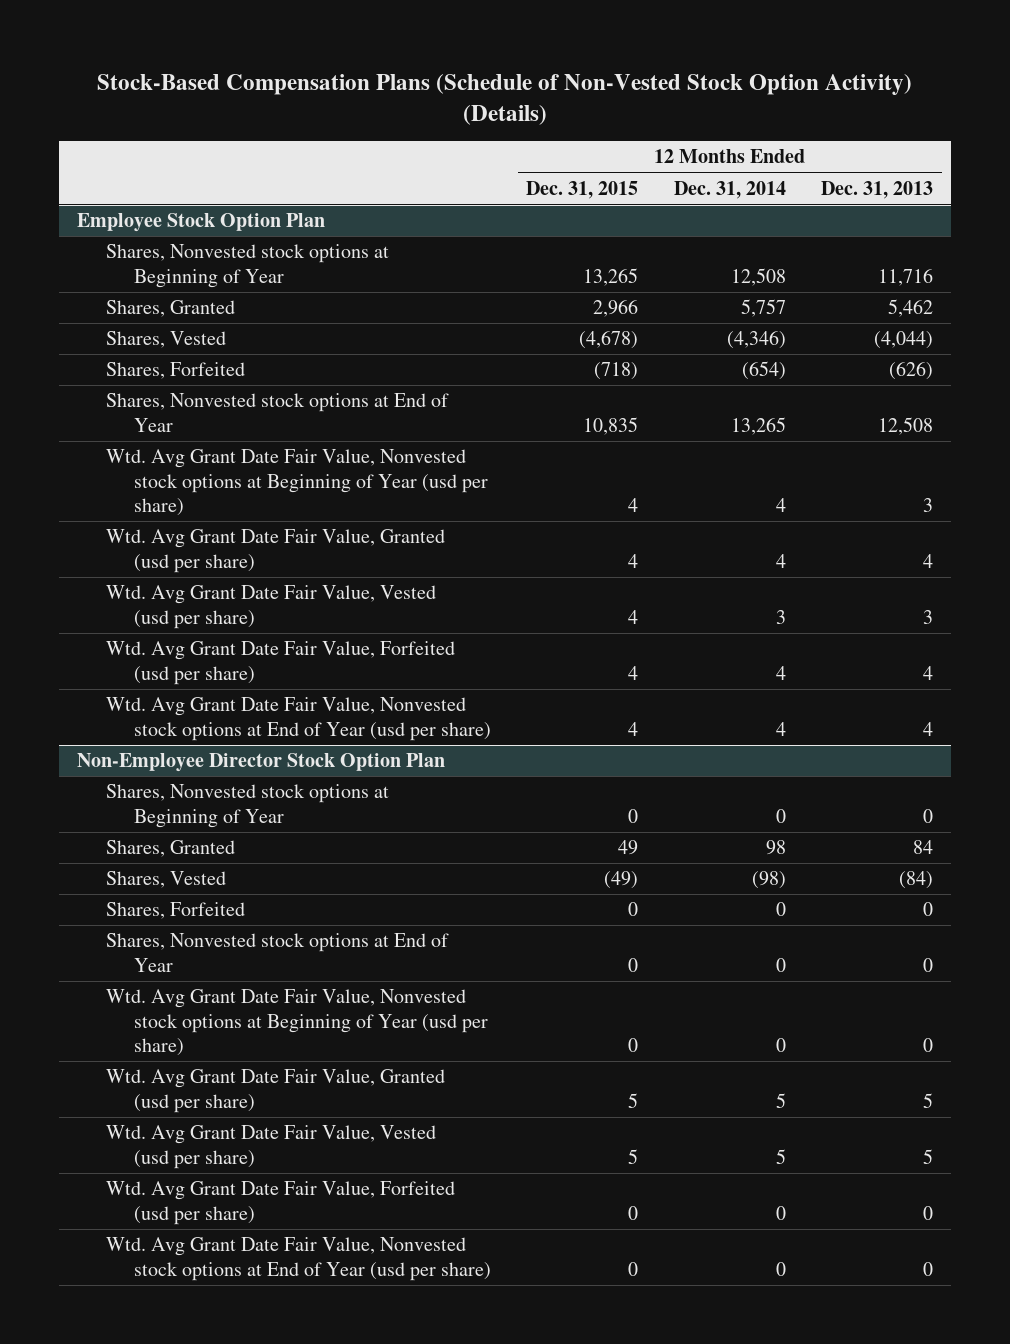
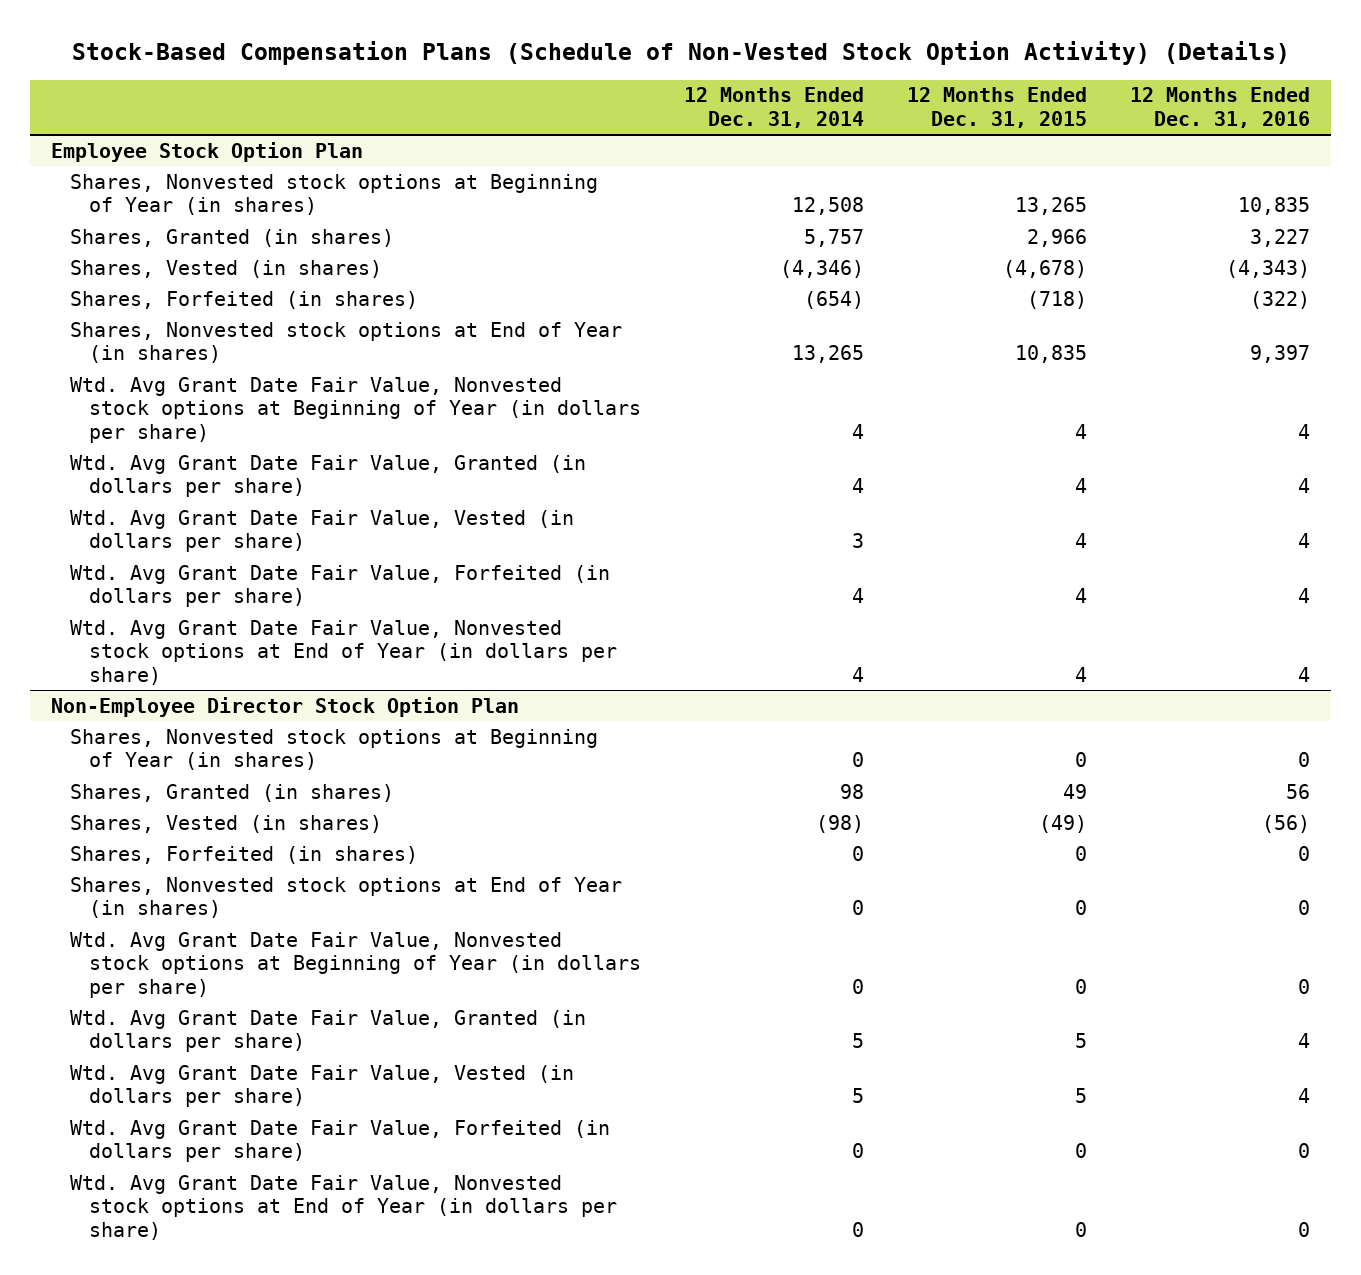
[821,180,934,199] Dec. 31, 2013 -> none
none -> [1129,87,1310,128] 12 Months Ended Dec. 31, 2016
[105,244,389,288] Shares, Nonvested stock options at Beginning of Year -> [70,173,599,216] Shares, Nonvested stock options at Beginning of Year (in shares)
[105,300,235,318] Shares, Granted -> [70,228,395,247] Shares, Granted (in shares)
[105,331,226,349] Shares, Vested -> [70,259,383,278] Shares, Vested (in shares)
[105,362,245,380] Shares, Forfeited -> [70,290,419,309] Shares, Forfeited (in shares)
[105,393,449,432] Shares, Nonvested stock options at End of Year -> [70,321,623,364] Shares, Nonvested stock options at End of Year (in shares)
[105,449,489,516] Wtd. Avg Grant Date Fair Value, Nonvested stock options at Beginning of Year (usd per share) -> [70,376,641,443] Wtd. Avg Grant Date Fair Value, Nonvested stock options at Beginning of Year (in dollars per share)
[105,529,445,573] Wtd. Avg Grant Date Fair Value, Granted (usd per share) -> [70,454,587,498] Wtd. Avg Grant Date Fair Value, Granted (in dollars per share)
[105,585,436,629] Wtd. Avg Grant Date Fair Value, Vested (usd per share) -> [70,509,575,553] Wtd. Avg Grant Date Fair Value, Vested (in dollars per share)
[105,641,455,685] Wtd. Avg Grant Date Fair Value, Forfeited (usd per share) -> [70,564,611,608] Wtd. Avg Grant Date Fair Value, Forfeited (in dollars per share)
[105,697,492,741] Wtd. Avg Grant Date Fair Value, Nonvested stock options at End of Year (usd per share) -> [70,619,617,685] Wtd. Avg Grant Date Fair Value, Nonvested stock options at End of Year (in dollars per share)
[105,784,389,828] Shares, Nonvested stock options at Beginning of Year -> [70,728,599,771] Shares, Nonvested stock options at Beginning of Year (in shares)
[105,840,235,858] Shares, Granted -> [70,783,395,802] Shares, Granted (in shares)
[105,871,226,889] Shares, Vested -> [70,814,383,833] Shares, Vested (in shares)
[105,902,245,920] Shares, Forfeited -> [70,845,419,864] Shares, Forfeited (in shares)
[105,933,449,972] Shares, Nonvested stock options at End of Year -> [70,876,623,919] Shares, Nonvested stock options at End of Year (in shares)
[105,989,489,1056] Wtd. Avg Grant Date Fair Value, Nonvested stock options at Beginning of Year (usd per share) -> [70,931,641,998] Wtd. Avg Grant Date Fair Value, Nonvested stock options at Beginning of Year (in dollars per share)
[105,1069,445,1113] Wtd. Avg Grant Date Fair Value, Granted (usd per share) -> [70,1009,587,1053] Wtd. Avg Grant Date Fair Value, Granted (in dollars per share)
[105,1125,436,1169] Wtd. Avg Grant Date Fair Value, Vested (usd per share) -> [70,1064,575,1108] Wtd. Avg Grant Date Fair Value, Vested (in dollars per share)
[105,1181,455,1225] Wtd. Avg Grant Date Fair Value, Forfeited (usd per share) -> [70,1119,611,1163] Wtd. Avg Grant Date Fair Value, Forfeited (in dollars per share)
[105,1237,492,1281] Wtd. Avg Grant Date Fair Value, Nonvested stock options at End of Year (usd per share) -> [70,1174,617,1240] Wtd. Avg Grant Date Fair Value, Nonvested stock options at End of Year (in dollars per share)

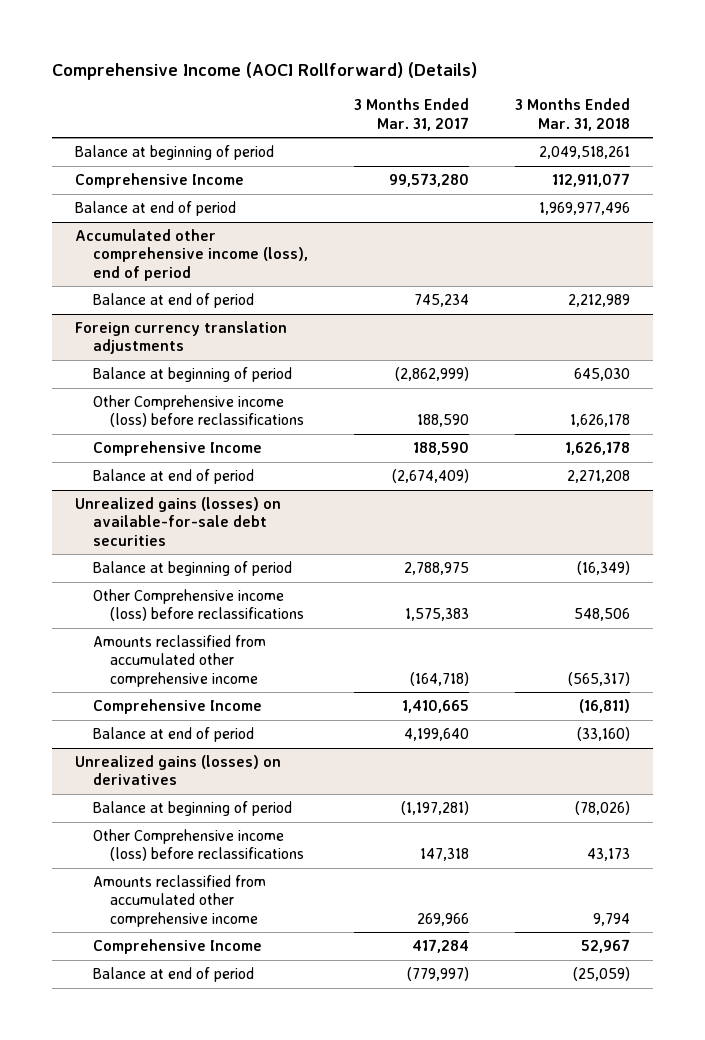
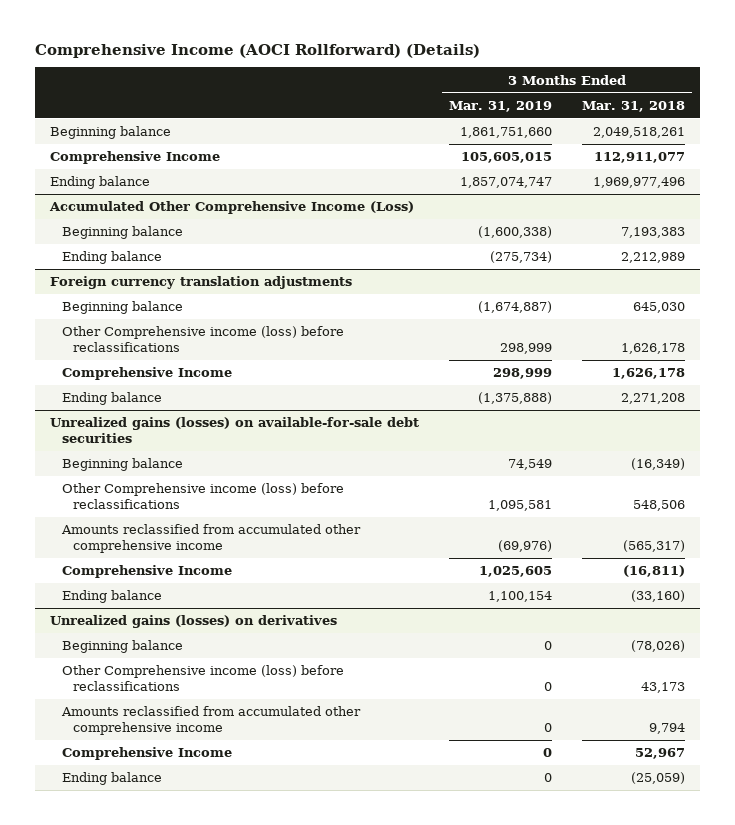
[353,98,469,131] 3 Months Ended Mar. 31, 2017 -> none
none -> [448,100,552,112] Mar. 31, 2019
[75,145,275,161] Balance at beginning of period -> [50,126,172,140] Beginning balance
[75,201,237,217] Balance at end of period -> [50,176,151,190] Ending balance
[75,229,308,281] Accumulated other comprehensive income (loss), end of period -> [49,201,415,215] Accumulated Other Comprehensive Income (Loss)
none -> [61,226,183,240] Beginning balance
[92,293,254,309] Balance at end of period -> [61,251,162,265] Ending balance
[92,367,292,383] Balance at beginning of period -> [61,301,183,315] Beginning balance
[92,469,254,485] Balance at end of period -> [61,392,162,406] Ending balance
[92,561,292,577] Balance at beginning of period -> [61,458,183,472] Beginning balance
[92,727,254,743] Balance at end of period -> [61,590,162,604] Ending balance
[92,801,292,817] Balance at beginning of period -> [61,640,183,654] Beginning balance
[92,967,254,983] Balance at end of period -> [61,772,162,786] Ending balance

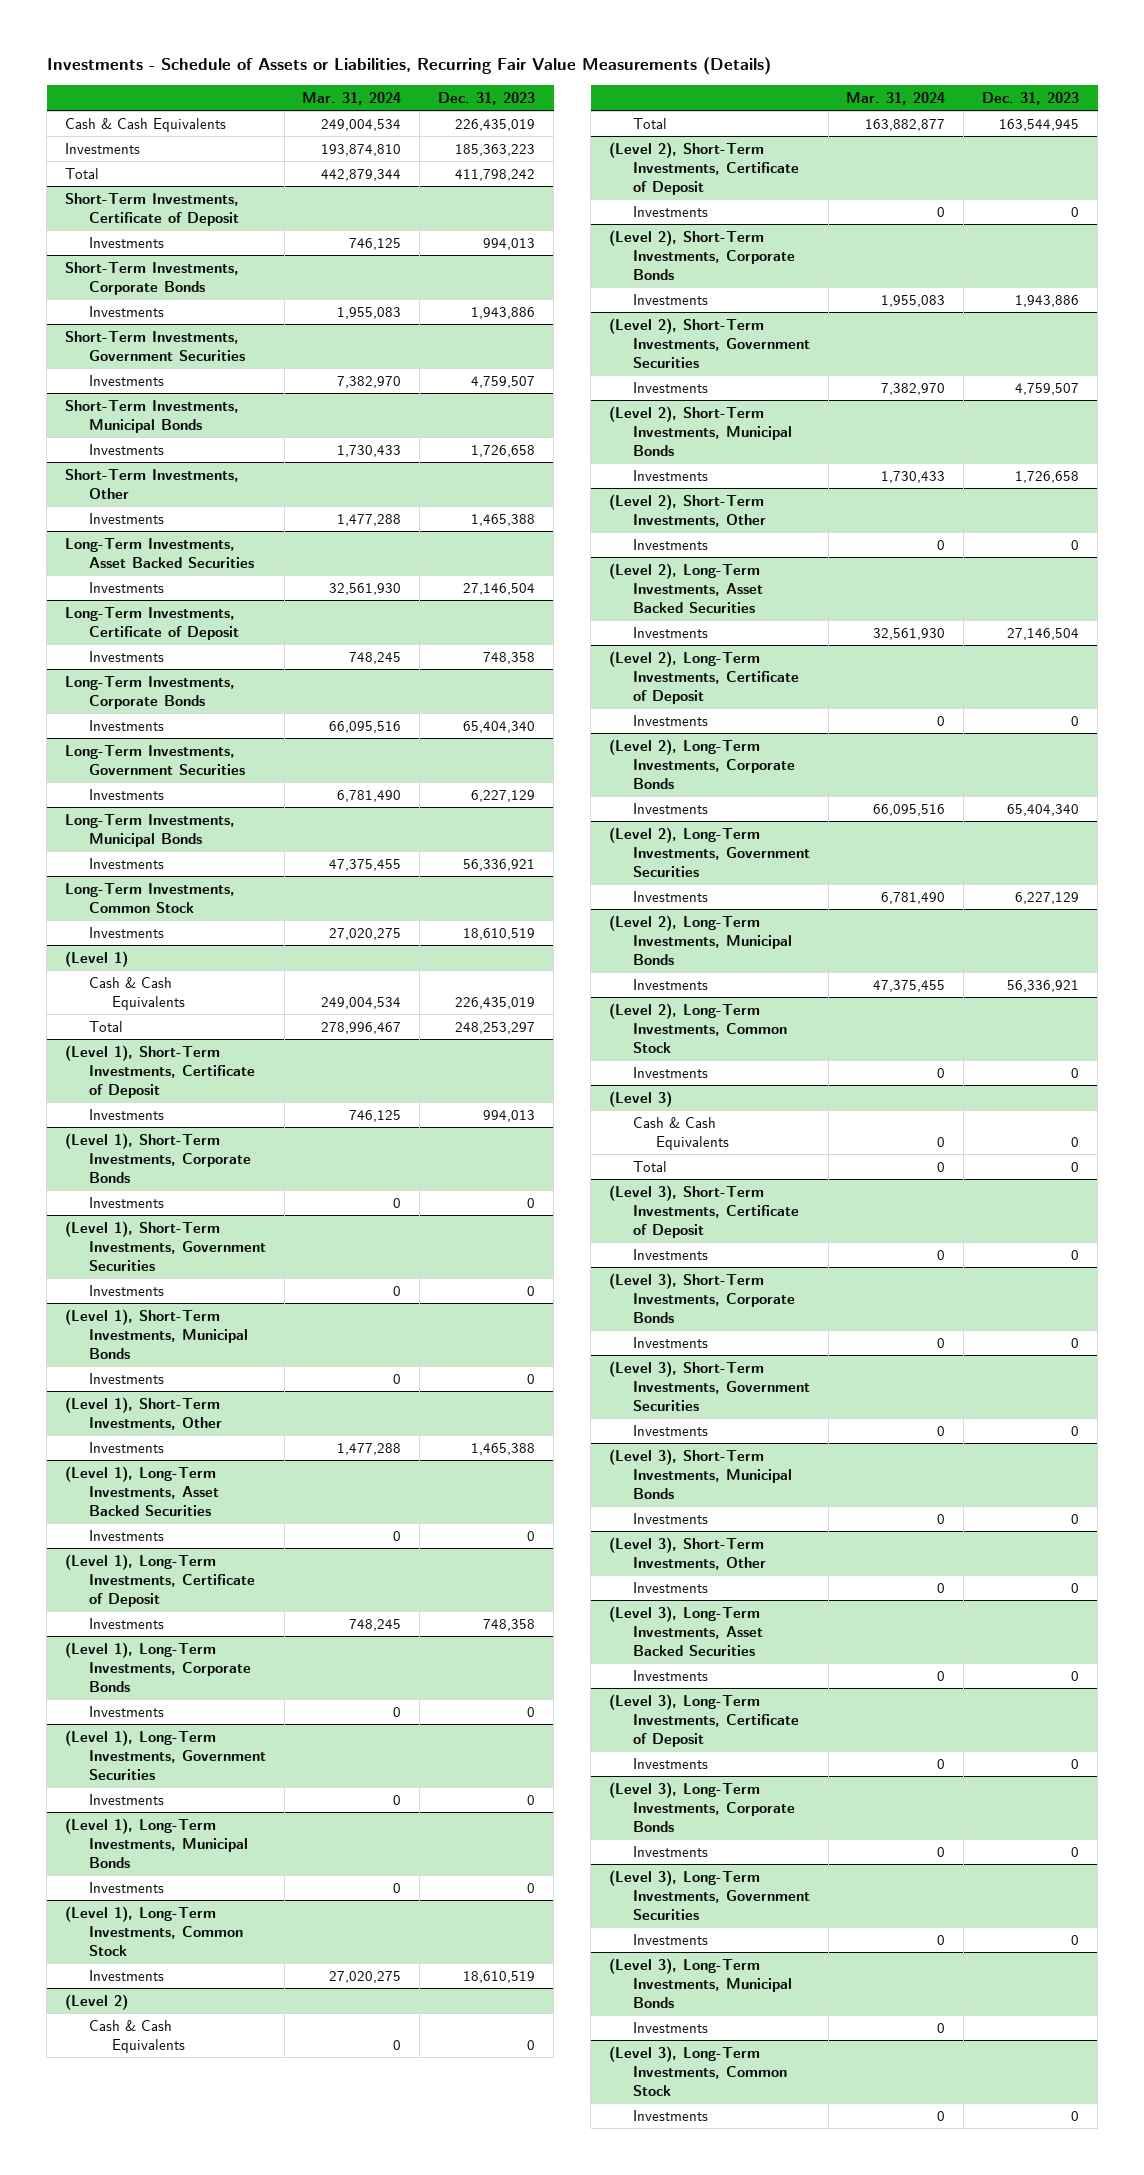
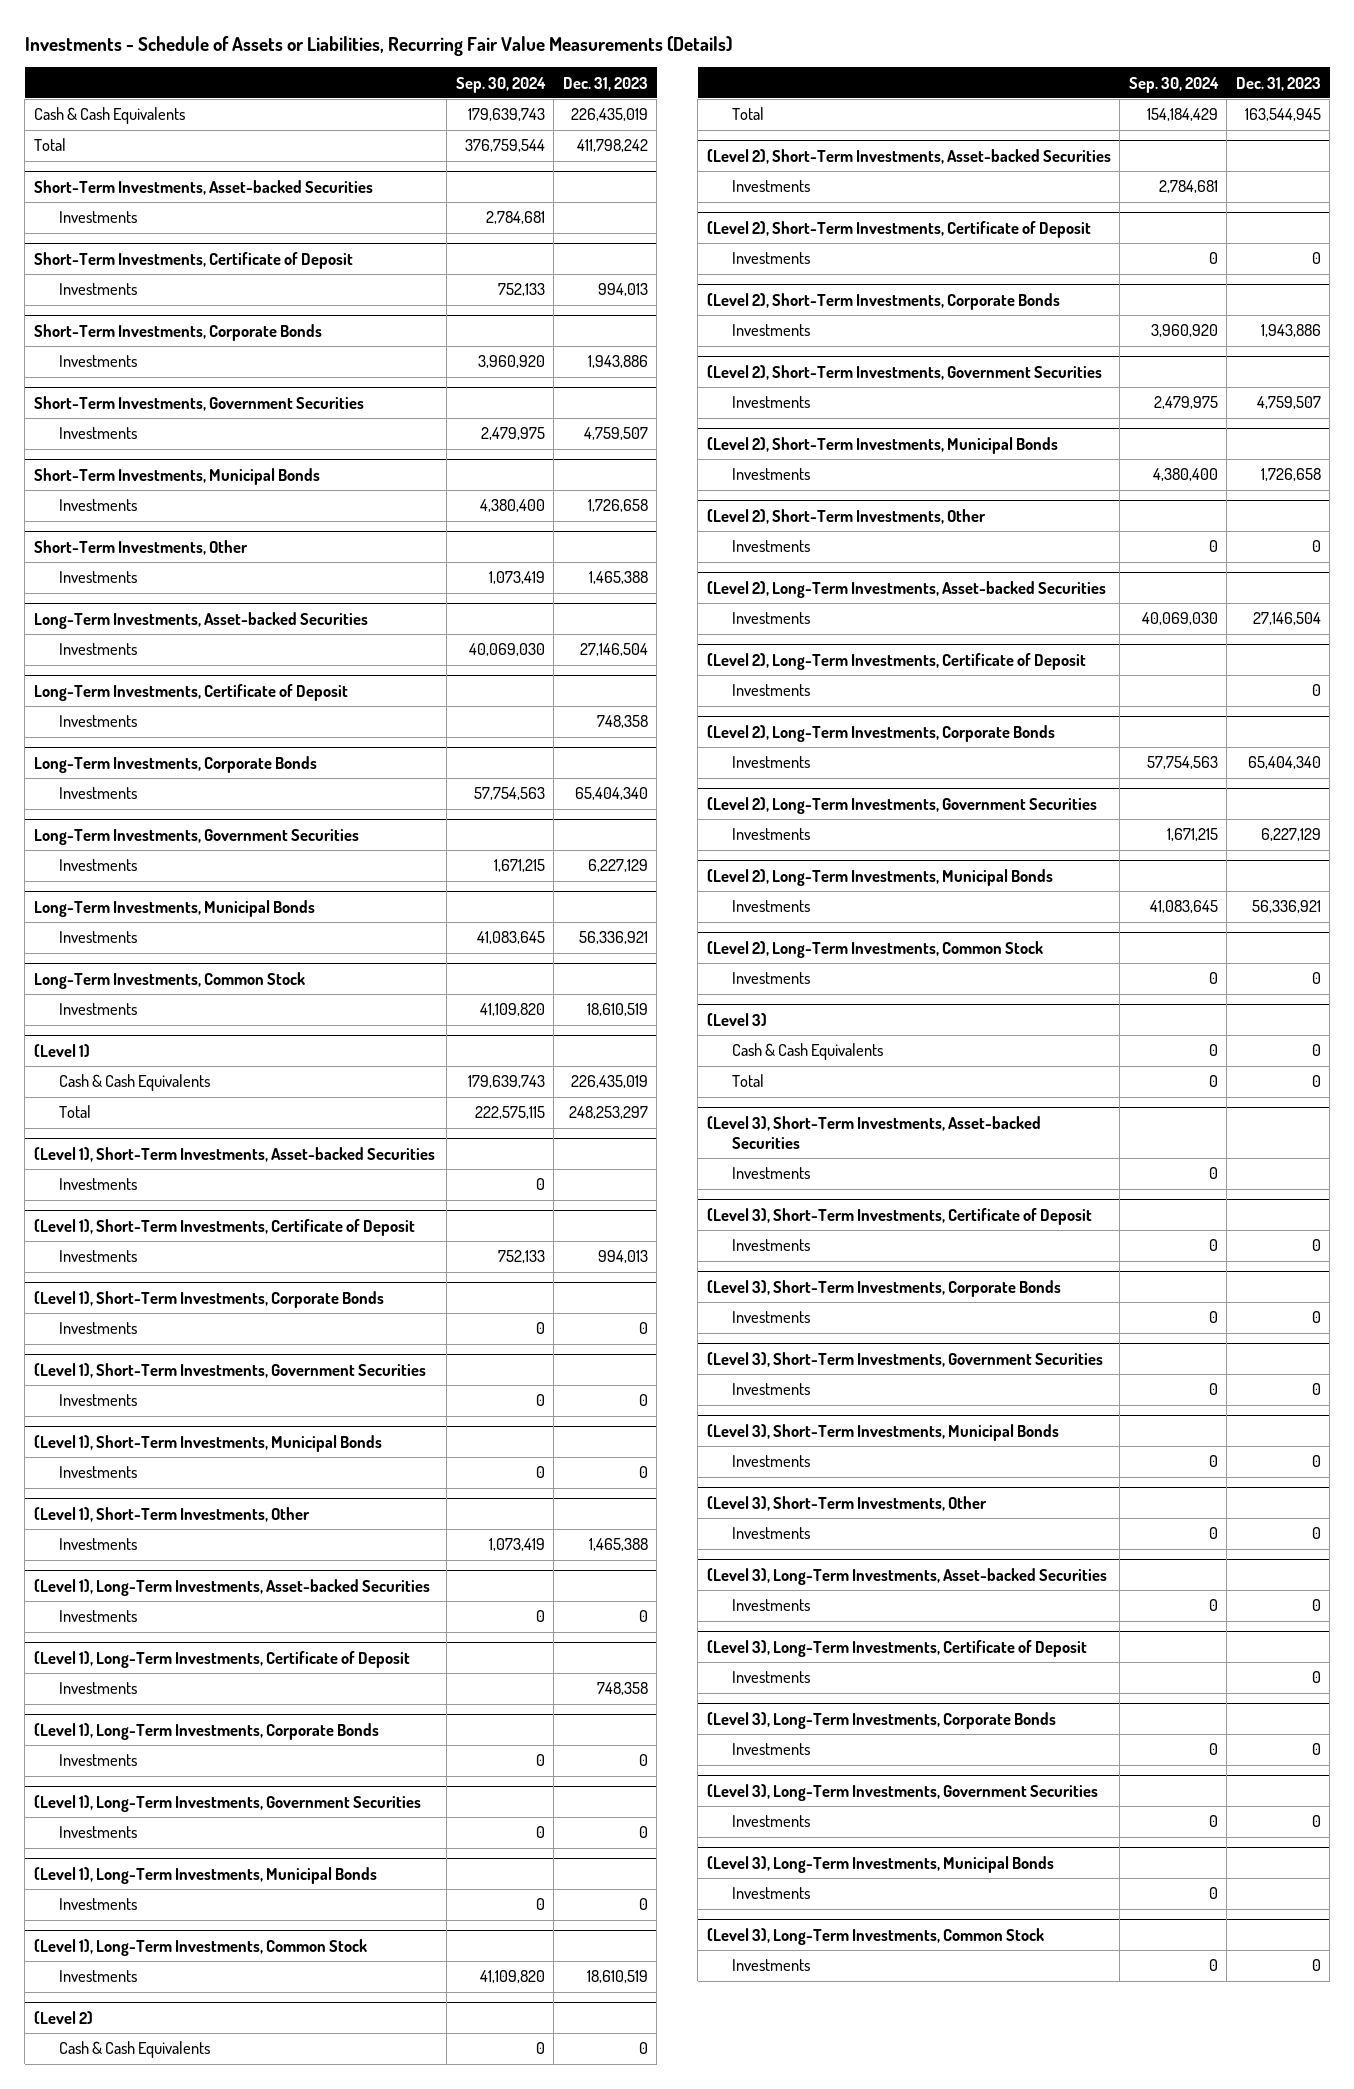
[302,91,402,105] Mar. 31, 2024 -> none
none -> [455,76,546,93] Sep. 30, 2024
[65,142,141,154] Investments -> none
none -> [33,179,373,195] Short-Term Investments, Asset-backed Securities
none -> [58,211,137,224] Investments
[65,537,254,568] Long-Term Investments, Asset Backed Securities -> [33,611,368,629] Long-Term Investments, Asset-backed Securities
none -> [33,1146,435,1162] (Level 1), Short-Term Investments, Asset-backed Securities
none -> [58,1178,137,1191] Investments
[65,1465,219,1516] (Level 1), Long-Term Investments, Asset Backed Securities -> [33,1578,430,1596] (Level 1), Long-Term Investments, Asset-backed Securities
none -> [706,148,1111,164] (Level 2), Short-Term Investments, Asset-backed Securities
none -> [731,180,810,193] Investments
[609,562,763,613] (Level 2), Long-Term Investments, Asset Backed Securities -> [706,580,1106,598] (Level 2), Long-Term Investments, Asset-backed Securities
none -> [706,1115,1041,1149] (Level 3), Short-Term Investments, Asset-backed Securities
none -> [731,1167,810,1180] Investments
[609,1605,763,1656] (Level 3), Long-Term Investments, Asset Backed Securities -> [706,1567,1107,1585] (Level 3), Long-Term Investments, Asset-backed Securities

